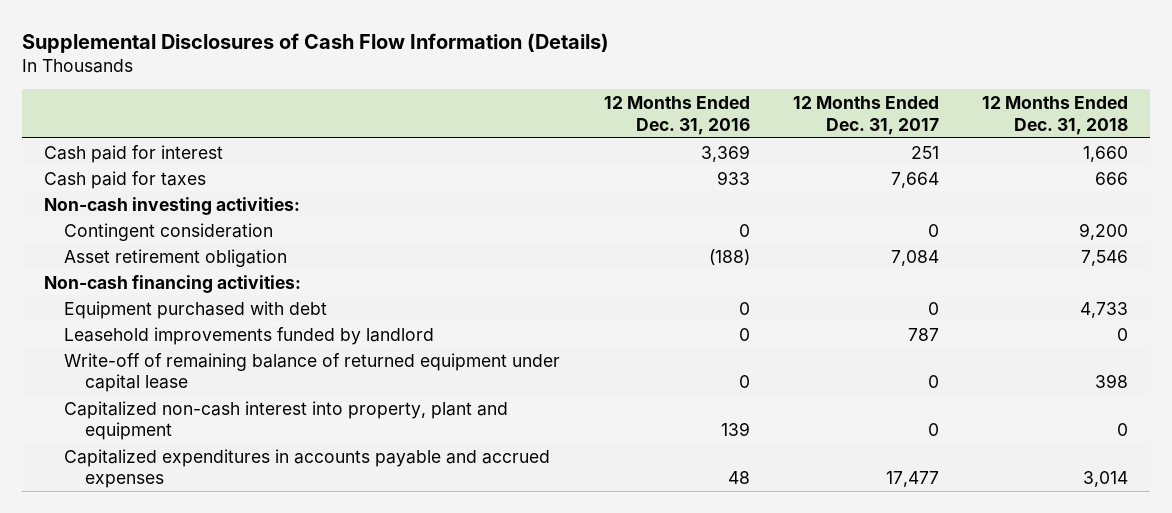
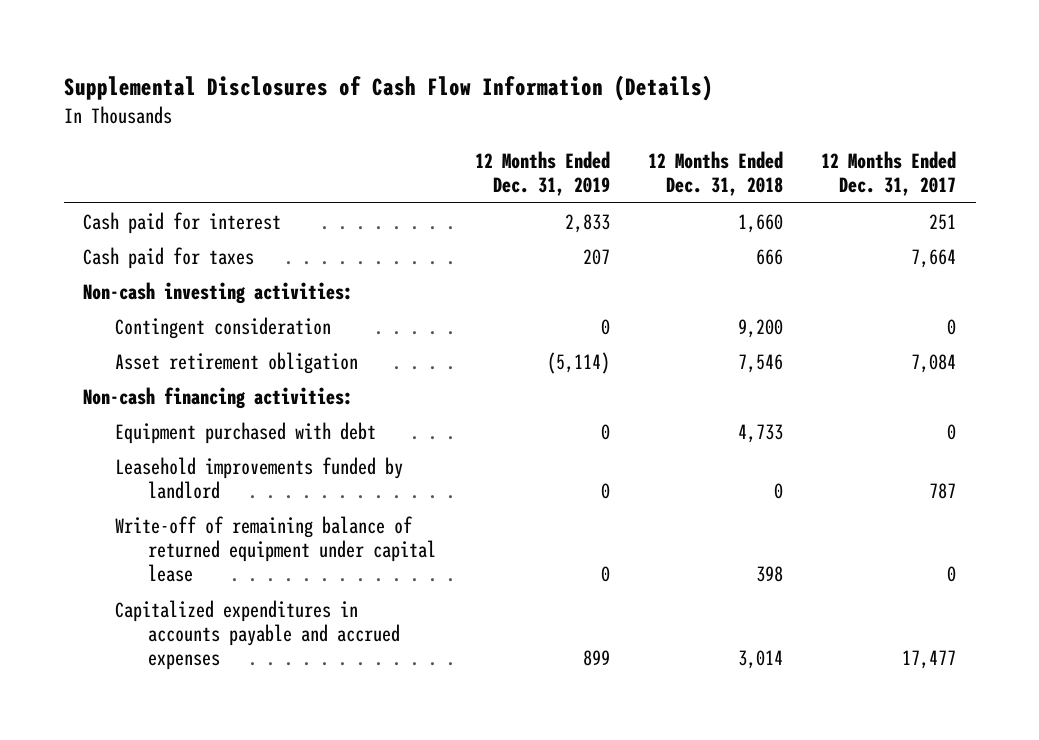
[603,95,750,135] 12 Months Ended Dec. 31, 2016 -> none
none -> [474,150,610,197] 12 Months Ended Dec. 31, 2019
[64,400,509,441] Capitalized non-cash interest into property, plant and equipment -> none

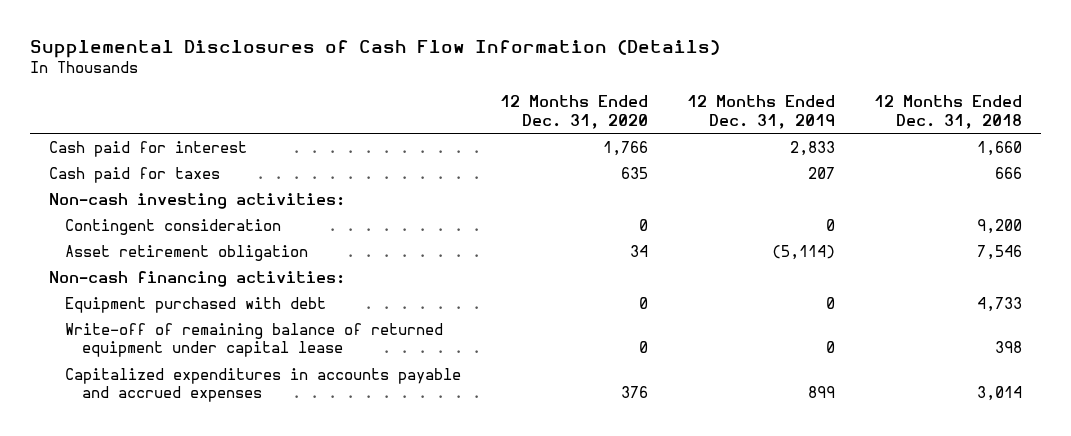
[821,150,957,197] 12 Months Ended Dec. 31, 2017 -> none
none -> [500,95,649,129] 12 Months Ended Dec. 31, 2020
[115,456,404,499] Leasehold improvements funded by landlord -> none

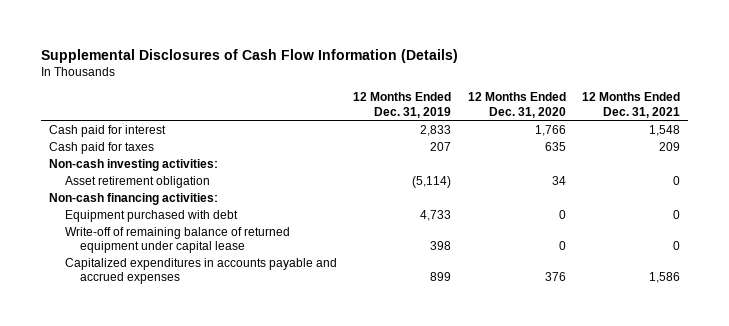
[873,95,1022,129] 12 Months Ended Dec. 31, 2018 -> none
none -> [582,92,681,118] 12 Months Ended Dec. 31, 2021
[65,218,282,235] Contingent consideration -> none
[826,296,836,309] 0 -> [420,209,452,221] 4,733
[826,341,836,354] 0 -> [430,241,452,251] 398

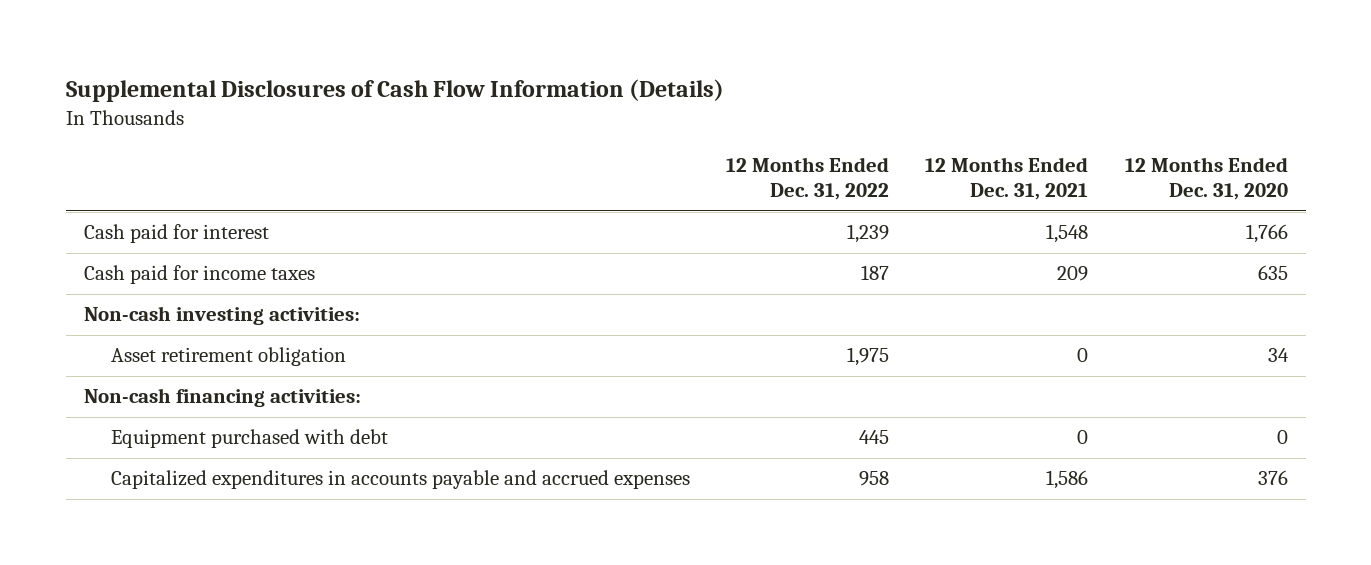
[353,92,452,118] 12 Months Ended Dec. 31, 2019 -> none
none -> [725,157,889,201] 12 Months Ended Dec. 31, 2022
[49,141,155,154] Cash paid for taxes -> [83,265,315,285] Cash paid for income taxes
[64,226,290,254] Write-off of remaining balance of returned equipment under capital lease -> none

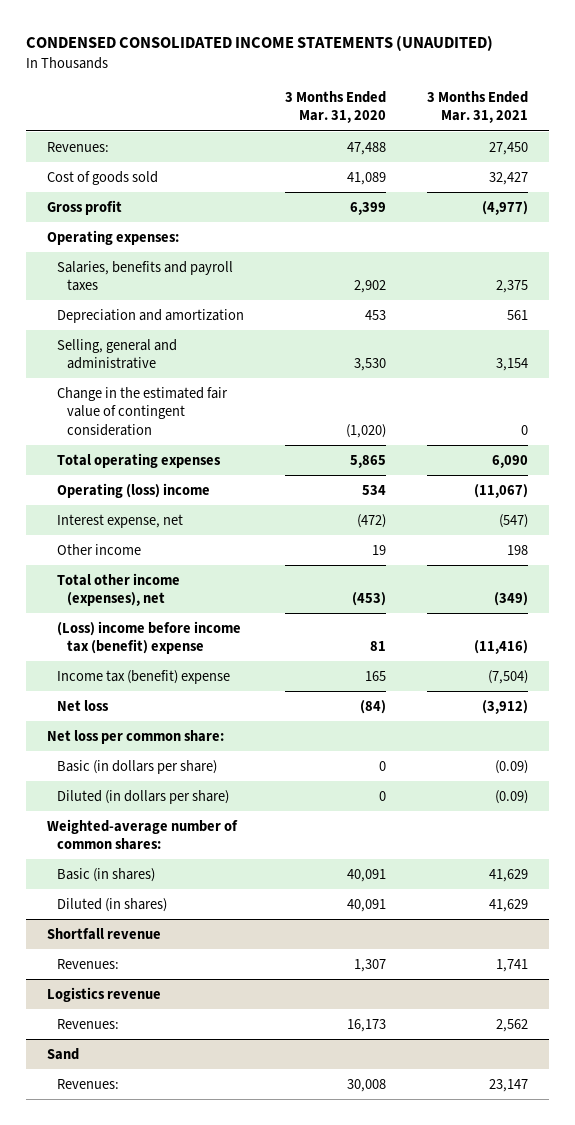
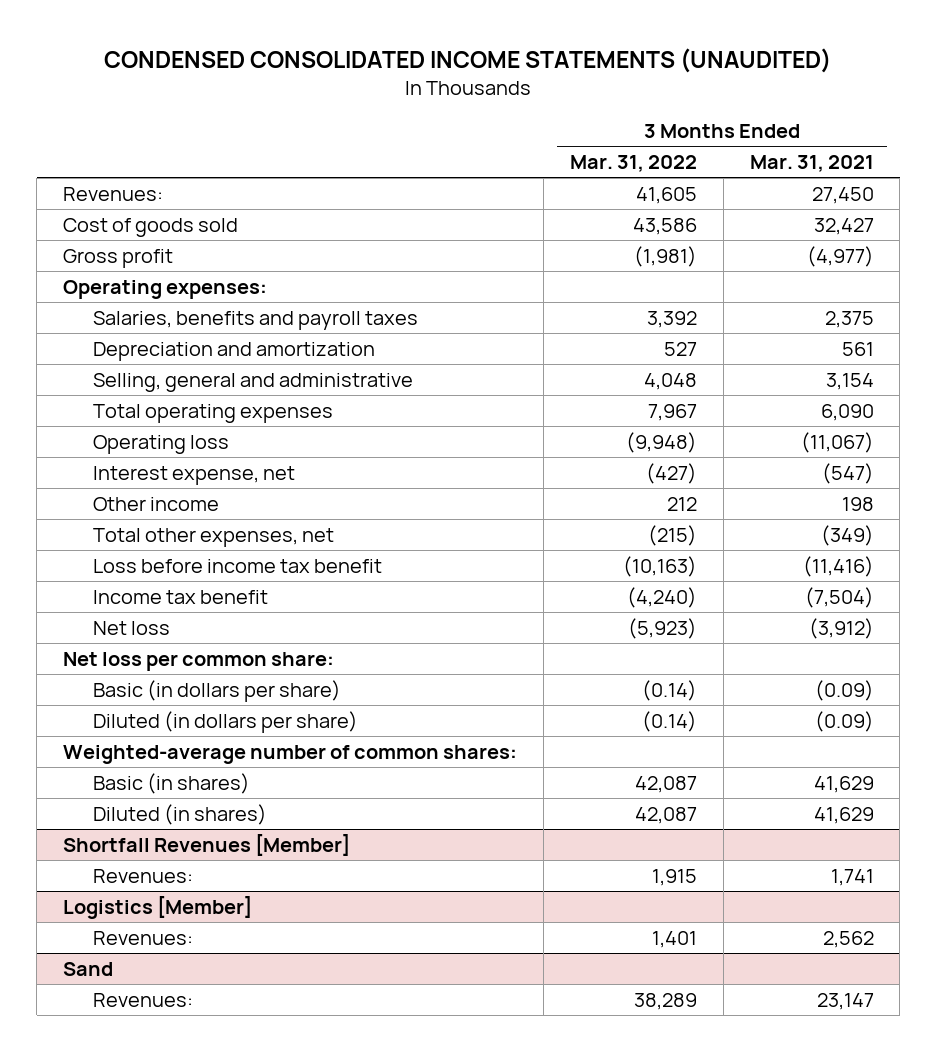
[285,90,387,124] 3 Months Ended Mar. 31, 2020 -> none
none -> [569,155,697,173] Mar. 31, 2022
[56,386,228,436] Change in the estimated fair value of contingent consideration -> none
[56,482,210,498] Operating (loss) income -> [92,434,229,454] Operating loss
[56,572,180,607] Total other income (expenses), net -> [92,527,334,547] Total other expenses, net
[56,620,241,655] (Loss) income before income tax (benefit) expense -> [92,558,382,573] Loss before income tax benefit
[56,669,230,684] Income tax (benefit) expense -> [92,589,268,604] Income tax benefit
[46,927,161,940] Shortfall revenue -> [62,833,350,856] Shortfall Revenues [Member]
[46,986,161,1002] Logistics revenue -> [62,895,252,919] Logistics [Member]

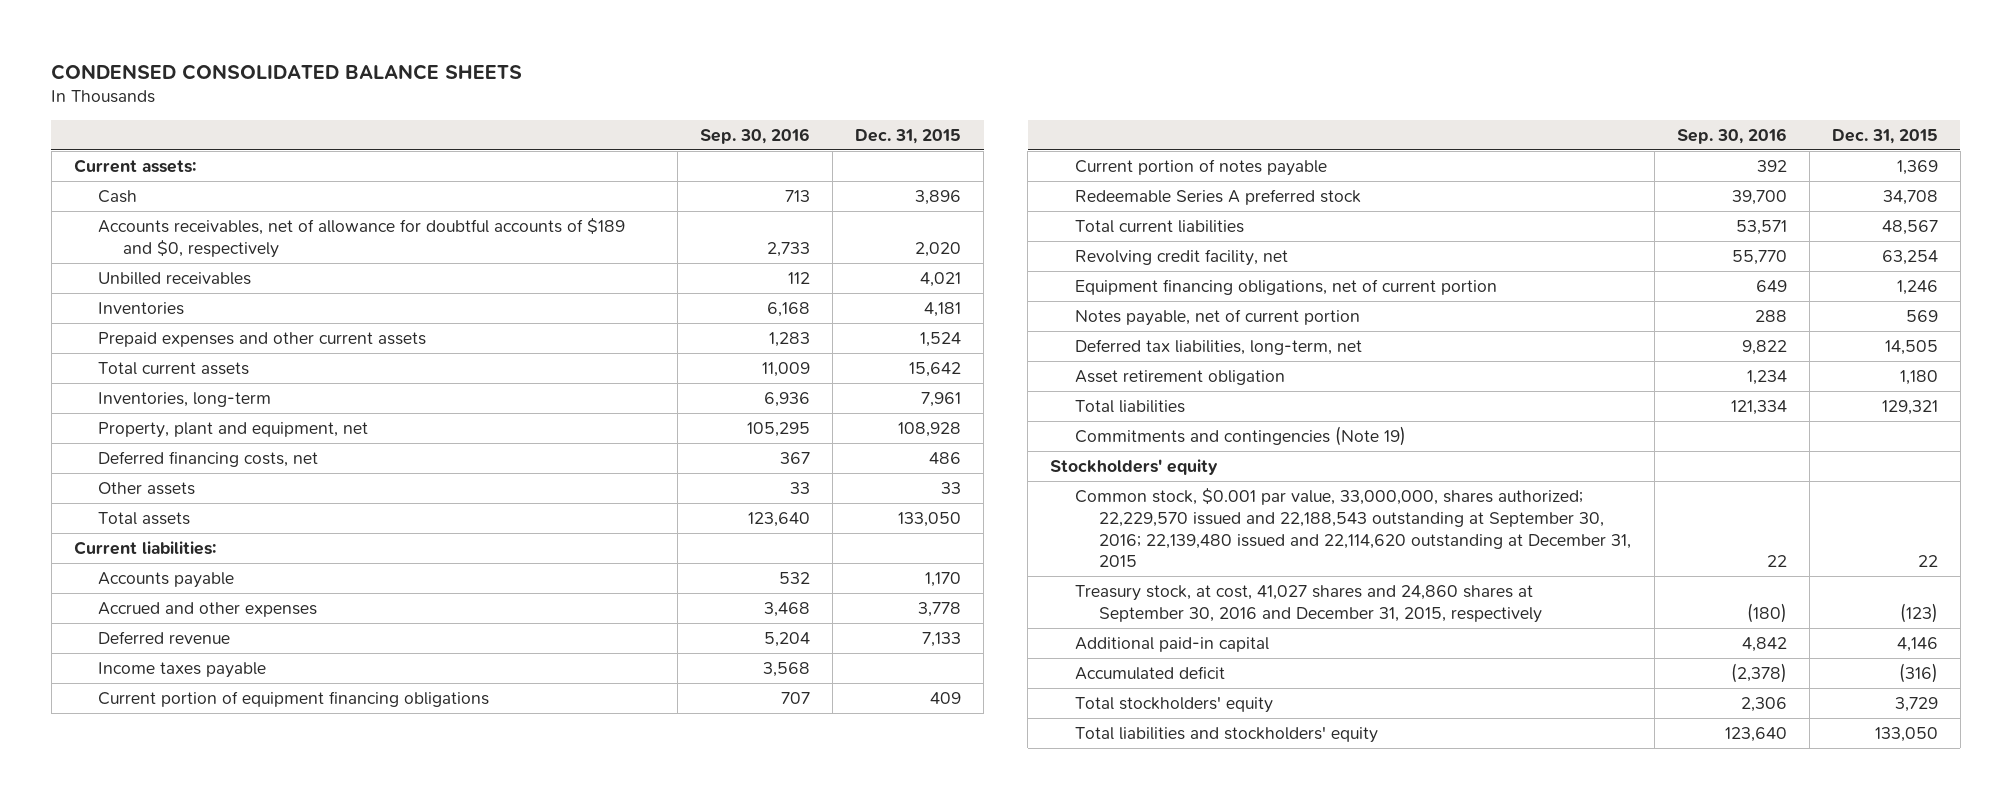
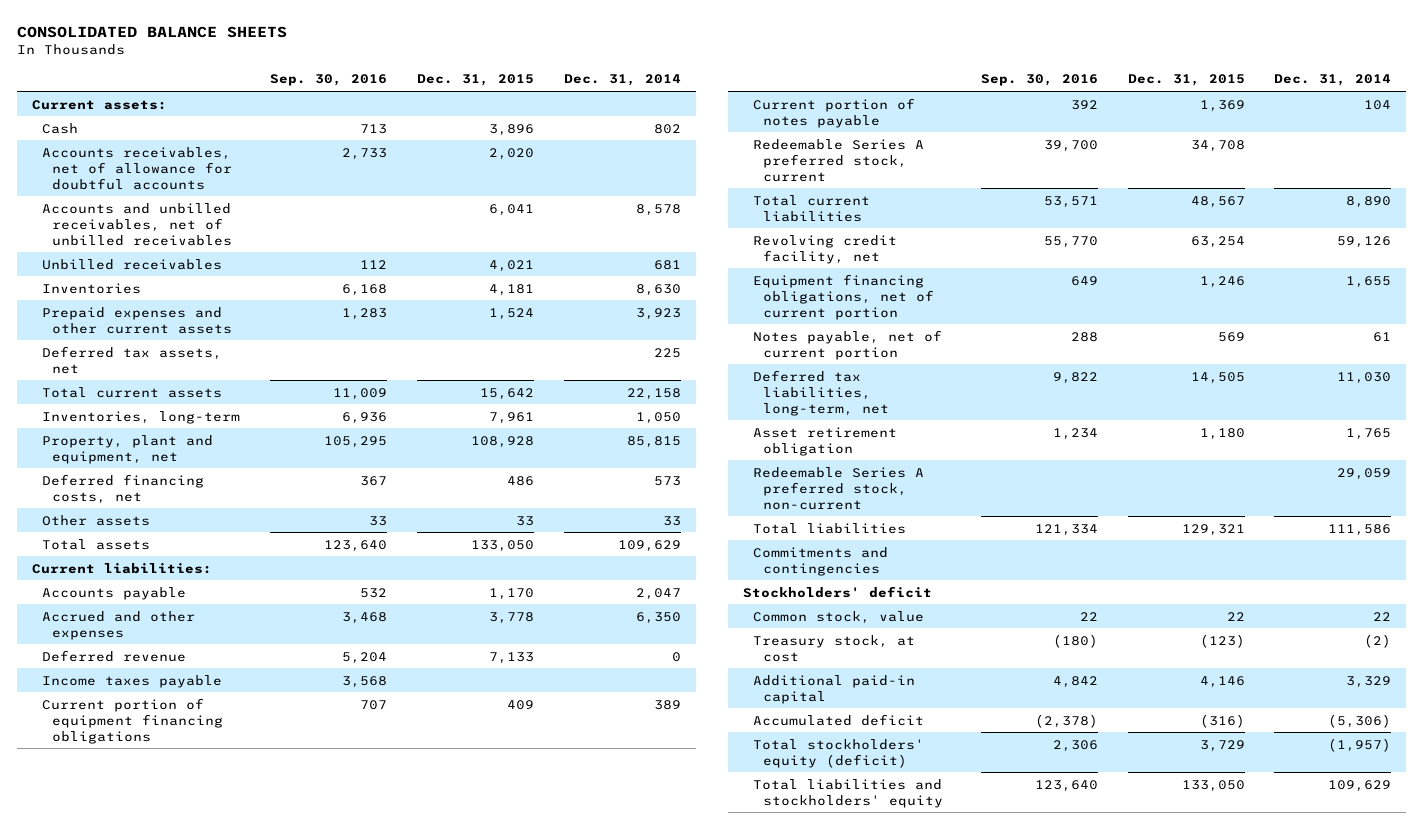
[51,63,523,80] CONDENSED CONSOLIDATED BALANCE SHEETS -> [17,25,288,38] CONSOLIDATED BALANCE SHEETS
none -> [563,74,681,87] Dec. 31, 2014
[98,217,626,258] Accounts receivables, net of allowance for doubtful accounts of $189 and $0, respectively -> [42,146,232,190] Accounts receivables, net of allowance for doubtful accounts
none -> [42,202,232,246] Accounts and unbilled receivables, net of unbilled receivables
none -> [42,345,223,374] Deferred tax assets, net
[1074,188,1361,205] Redeemable Series A preferred stock -> [752,138,924,182] Redeemable Series A preferred stock, current
none -> [752,466,924,510] Redeemable Series A preferred stock, non-current
[1074,425,1406,446] Commitments and contingencies (Note 19) -> [752,546,888,576] Commitments and contingencies
[1050,458,1219,475] Stockholders' equity -> [742,585,932,598] Stockholders' deficit
[1074,487,1632,568] Common stock, $0.001 par value, 33,000,000, shares authorized; 22,229,570 issued and 22,188,543 outstanding at September 30, 2016; 22,139,480 issued and 22,114,620 outstanding at December 31, 2015 -> [752,610,924,624] Common stock, value
[1074,584,1543,623] Treasury stock, at cost, 41,027 shares and 24,860 shares at September 30, 2016 and December 31, 2015, respectively -> [752,634,915,662] Treasury stock, at cost
[1074,695,1273,713] Total stockholders' equity -> [752,738,924,768] Total stockholders' equity (deficit)

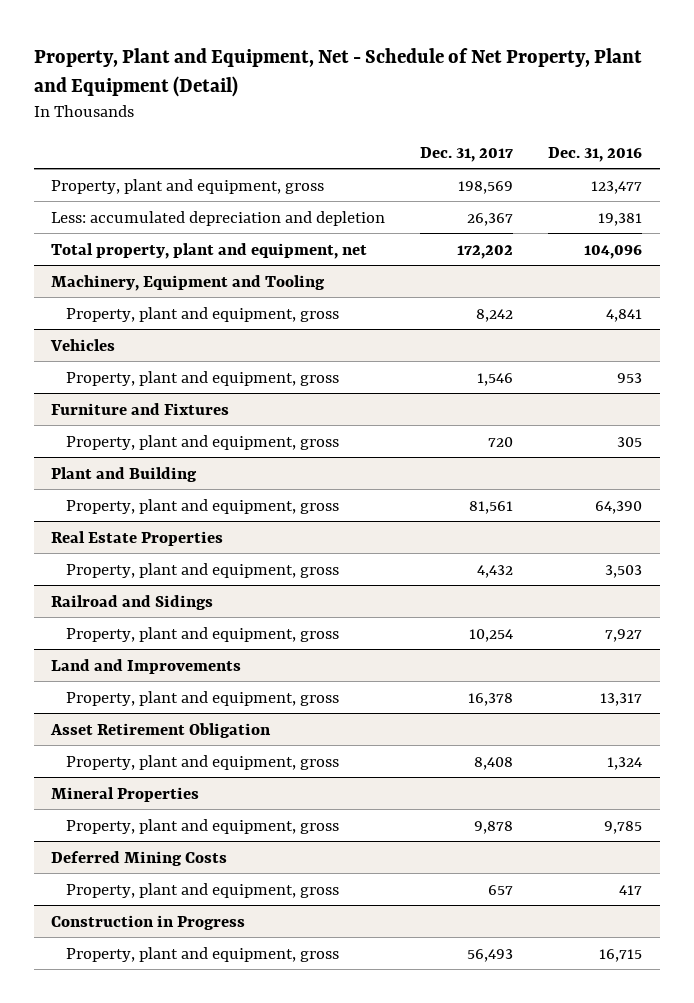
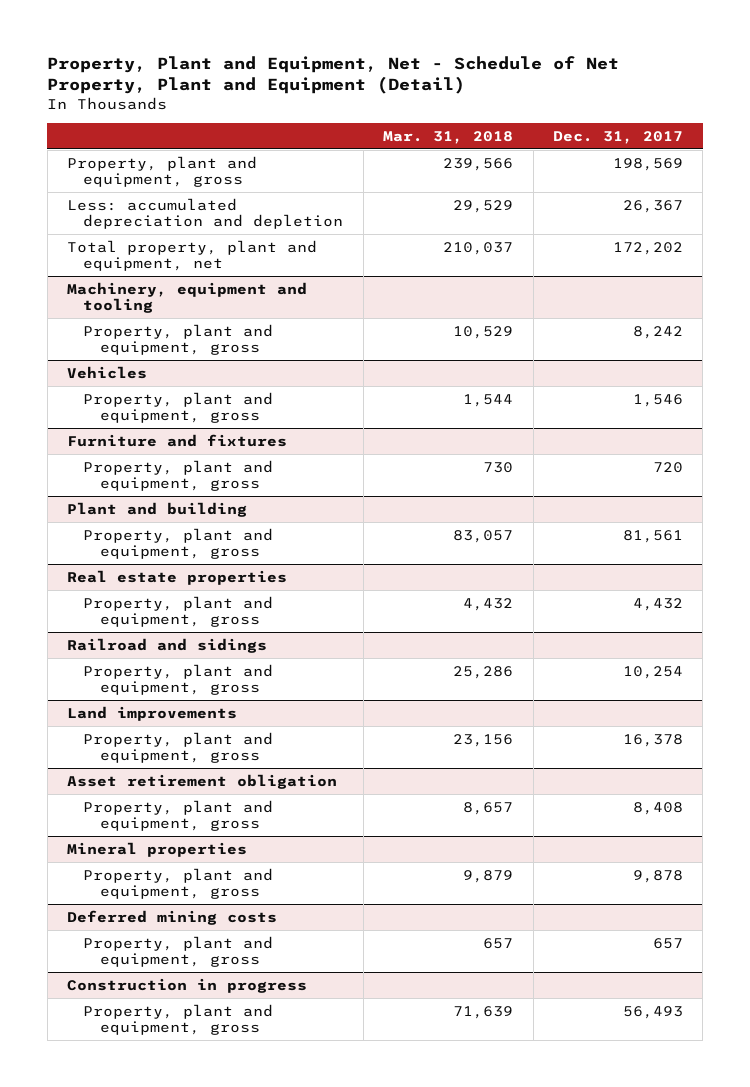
[548,146,643,162] Dec. 31, 2016 -> none
none -> [383,130,514,144] Mar. 31, 2018
[51,274,326,291] Machinery, Equipment and Tooling -> [66,281,307,314] Machinery, equipment and tooling
[51,402,230,415] Furniture and Fixtures -> [66,433,287,447] Furniture and fixtures
[51,466,198,482] Plant and Building -> [66,501,247,517] Plant and building
[51,530,224,546] Real Estate Properties -> [66,569,287,585] Real estate properties
[51,594,214,610] Railroad and Sidings -> [66,637,267,653] Railroad and sidings
[51,658,242,674] Land and Improvements -> [66,705,237,721] Land improvements
[50,722,272,738] Asset Retirement Obligation -> [66,773,337,789] Asset retirement obligation
[51,786,200,802] Mineral Properties -> [66,841,247,857] Mineral properties
[51,850,228,866] Deferred Mining Costs -> [66,909,277,925] Deferred mining costs
[51,914,246,930] Construction in Progress -> [66,977,307,993] Construction in progress

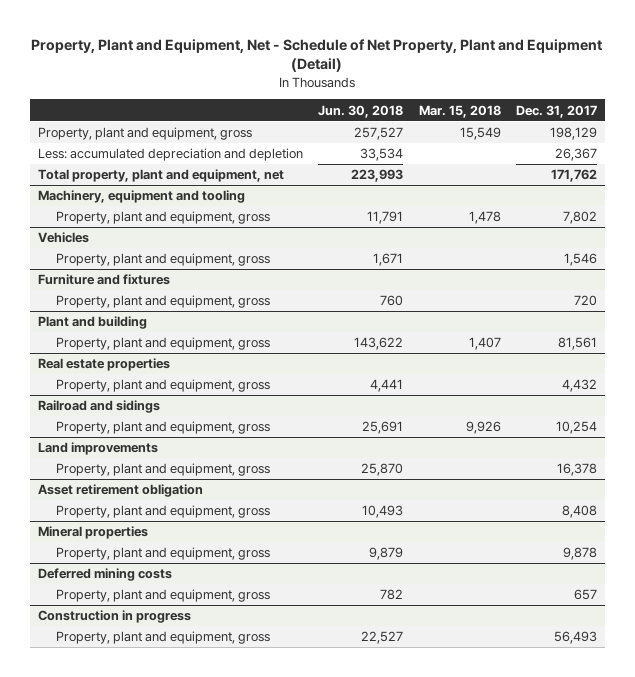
[383,130,514,144] Mar. 31, 2018 -> none
none -> [318,104,404,118] Jun. 30, 2018
none -> [418,104,501,118] Mar. 15, 2018
[612,157,683,171] 198,569 -> [550,127,598,141] 198,129
[612,241,683,255] 172,202 -> [551,169,598,183] 171,762
[632,325,683,339] 8,242 -> [563,211,598,225] 7,802

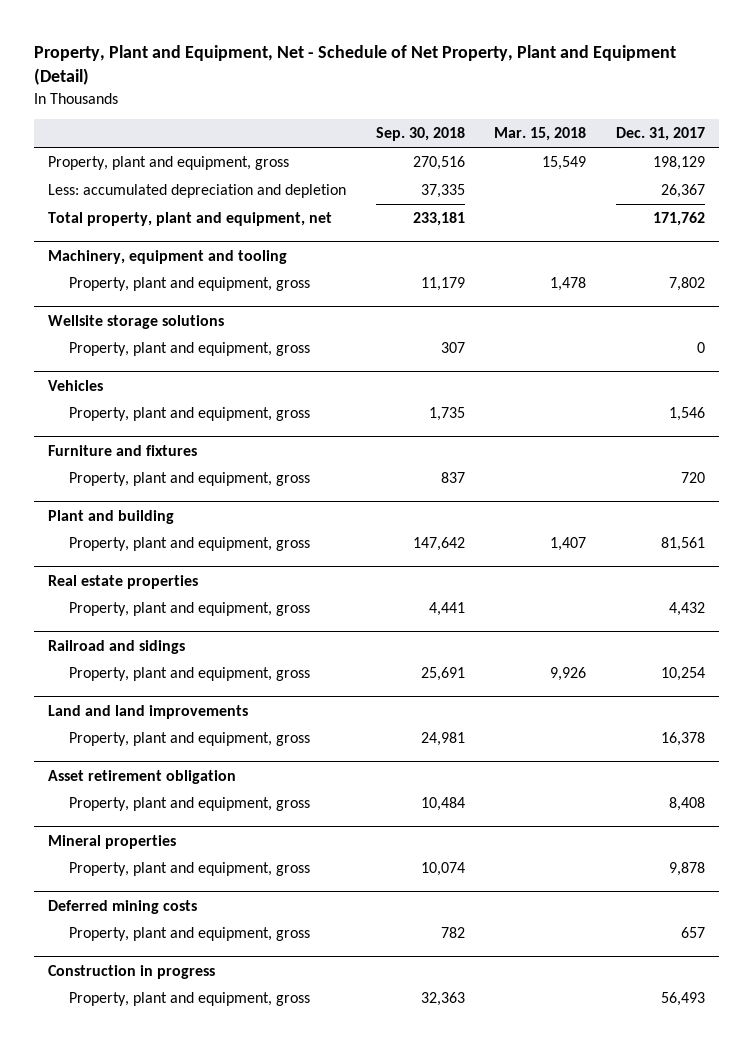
[318,104,404,118] Jun. 30, 2018 -> none
none -> [375,127,465,142] Sep. 30, 2018
none -> [48,314,225,329] Wellsite storage solutions
none -> [69,341,311,356] Property, plant and equipment, gross
[37,442,158,456] Land improvements -> [48,704,249,719] Land and land improvements

